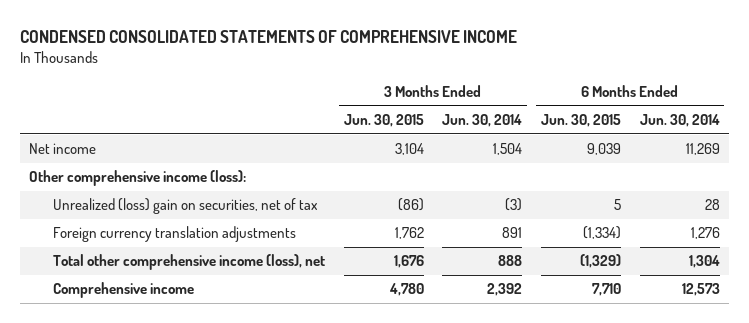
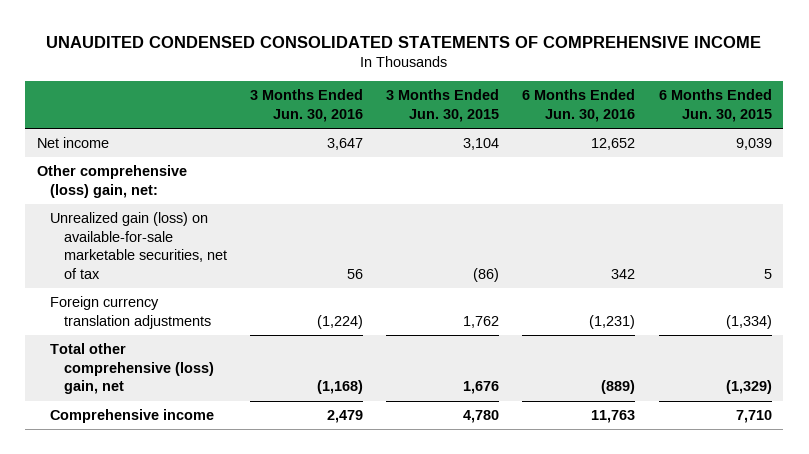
[20,30,518,44] CONDENSED CONSOLIDATED STATEMENTS OF COMPREHENSIVE INCOME -> [46,35,762,48] UNAUDITED CONDENSED CONSOLIDATED STATEMENTS OF COMPREHENSIVE INCOME
[442,114,523,128] Jun. 30, 2014 -> none
[639,114,720,128] Jun. 30, 2014 -> none
none -> [249,89,363,122] 3 Months Ended Jun. 30, 2016
none -> [522,89,636,122] 6 Months Ended Jun. 30, 2016
[29,170,247,187] Other comprehensive income (loss): -> [37,165,188,198] Other comprehensive (loss) gain, net:
[53,198,319,215] Unrealized (loss) gain on securities, net of tax -> [50,212,227,279] Unrealized gain (loss) on available-for-sale marketable securities, net of tax
[53,254,326,271] Total other comprehensive income (loss), net -> [50,343,214,395] Total other comprehensive (loss) gain, net

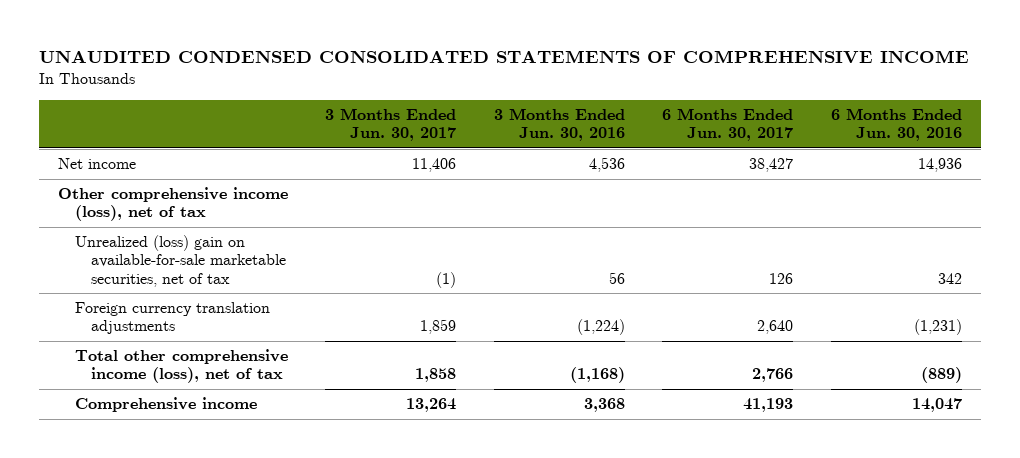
[386,89,500,122] 3 Months Ended Jun. 30, 2015 -> none
[658,89,772,122] 6 Months Ended Jun. 30, 2015 -> none
none -> [325,108,457,142] 3 Months Ended Jun. 30, 2017
none -> [662,108,794,142] 6 Months Ended Jun. 30, 2017
[326,138,363,151] 3,647 -> [588,157,625,173] 4,536
[591,138,636,151] 12,652 -> [917,158,962,173] 14,936
[37,165,188,198] Other comprehensive (loss) gain, net: -> [57,187,288,222] Other comprehensive income (loss), net of tax
[50,212,227,279] Unrealized gain (loss) on available-for-sale marketable securities, net of tax -> [74,235,287,287] Unrealized (loss) gain on available-for-sale marketable securities, net of tax
[50,343,214,395] Total other comprehensive (loss) gain, net -> [74,349,288,384] Total other comprehensive income (loss), net of tax
[326,410,363,424] 2,479 -> [583,398,625,413] 3,368
[591,410,636,424] 11,763 -> [911,398,962,413] 14,047

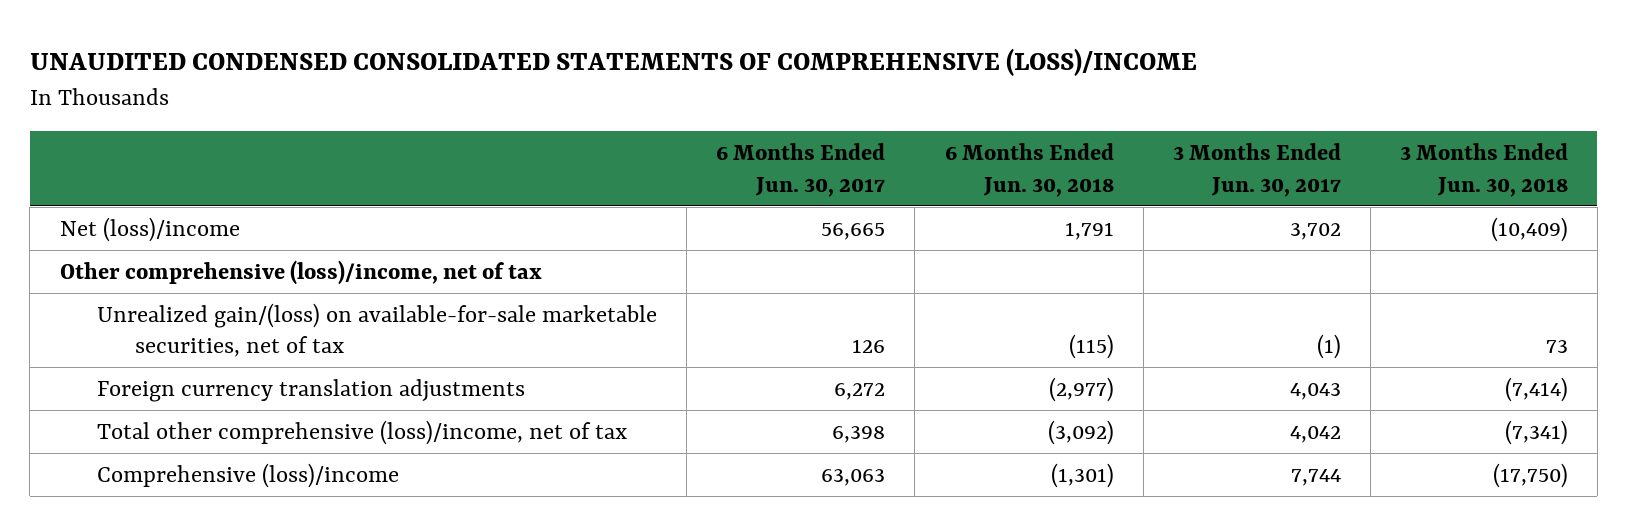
[39,50,970,64] UNAUDITED CONDENSED CONSOLIDATED STATEMENTS OF COMPREHENSIVE INCOME -> [29,48,1197,77] UNAUDITED CONDENSED CONSOLIDATED STATEMENTS OF COMPREHENSIVE (LOSS)/INCOME
[493,108,625,142] 3 Months Ended Jun. 30, 2016 -> none
[830,108,962,142] 6 Months Ended Jun. 30, 2016 -> none
none -> [944,143,1114,197] 6 Months Ended Jun. 30, 2018
none -> [1399,143,1568,197] 3 Months Ended Jun. 30, 2018
[57,158,136,170] Net income -> [59,216,240,242] Net (loss)/income
[412,158,457,173] 11,406 -> [1289,222,1341,240] 3,702
[749,158,794,173] 38,427 -> [821,222,886,240] 56,665
[57,187,288,222] Other comprehensive income (loss), net of tax -> [59,259,542,285] Other comprehensive (loss)/income, net of tax
[74,235,287,287] Unrealized (loss) gain on available-for-sale marketable securities, net of tax -> [97,302,658,358] Unrealized gain/(loss) on available-for-sale marketable securities, net of tax
[420,319,457,335] 1,859 -> [1289,382,1341,400] 4,043
[757,320,794,335] 2,640 -> [834,382,886,400] 6,272
[74,349,288,384] Total other comprehensive income (loss), net of tax -> [97,419,628,445] Total other comprehensive (loss)/income, net of tax
[415,368,457,383] 1,858 -> [1289,425,1341,443] 4,042
[752,368,794,383] 2,766 -> [832,425,886,443] 6,398
[74,397,257,413] Comprehensive income -> [97,462,400,488] Comprehensive (loss)/income
[406,398,457,413] 13,264 -> [1290,468,1341,486] 7,744
[743,398,794,413] 41,193 -> [821,468,886,486] 63,063

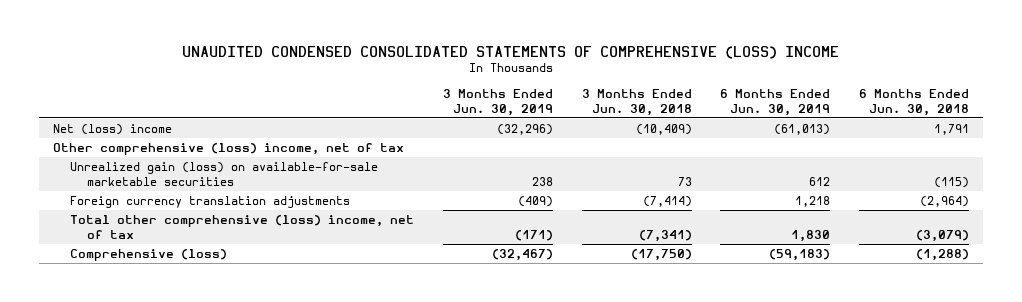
[29,48,1197,77] UNAUDITED CONDENSED CONSOLIDATED STATEMENTS OF COMPREHENSIVE (LOSS)/INCOME -> [182,45,840,59] UNAUDITED CONDENSED CONSOLIDATED STATEMENTS OF COMPREHENSIVE (LOSS) INCOME
[716,143,886,197] 6 Months Ended Jun. 30, 2017 -> none
[1172,143,1341,197] 3 Months Ended Jun. 30, 2017 -> none
none -> [442,88,553,116] 3 Months Ended Jun. 30, 2019
none -> [720,88,831,116] 6 Months Ended Jun. 30, 2019
[59,216,240,242] Net (loss)/income -> [53,123,173,135] Net (loss) income
[59,259,542,285] Other comprehensive (loss)/income, net of tax -> [53,142,405,155] Other comprehensive (loss) income, net of tax
[97,302,658,358] Unrealized gain/(loss) on available-for-sale marketable securities, net of tax -> [70,161,379,186] Unrealized gain (loss) on available-for-sale marketable securities
[1048,376,1114,402] (2,977) -> [919,195,969,207] (2,964)
[97,419,628,445] Total other comprehensive (loss)/income, net of tax -> [70,214,415,239] Total other comprehensive (loss) income, net of tax
[1047,419,1114,445] (3,092) -> [915,229,969,242] (3,079)
[97,462,400,488] Comprehensive (loss)/income -> [70,248,228,261] Comprehensive (loss)
[1050,462,1114,488] (1,301) -> [915,248,969,261] (1,288)

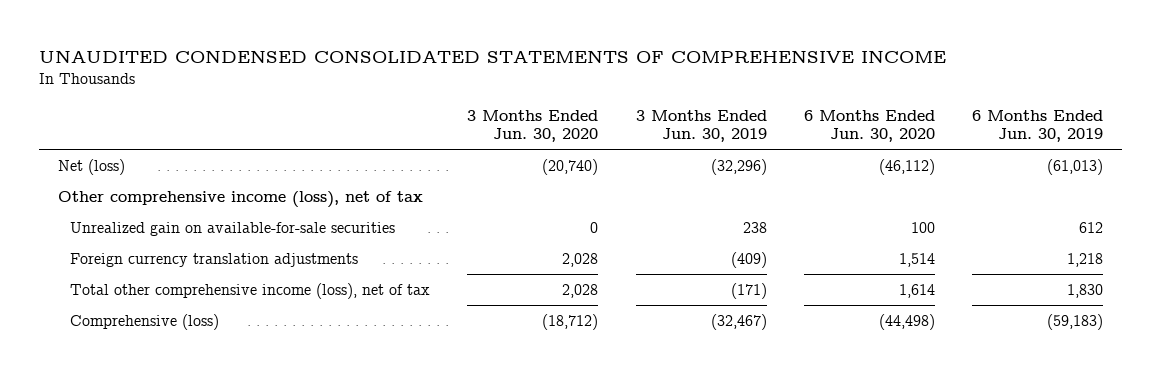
[182,45,840,59] UNAUDITED CONDENSED CONSOLIDATED STATEMENTS OF COMPREHENSIVE (LOSS) INCOME -> [39,50,947,64] UNAUDITED CONDENSED CONSOLIDATED STATEMENTS OF COMPREHENSIVE INCOME
[581,88,692,116] 3 Months Ended Jun. 30, 2018 -> none
[858,88,969,116] 6 Months Ended Jun. 30, 2018 -> none
none -> [467,109,599,143] 3 Months Ended Jun. 30, 2020
none -> [804,109,936,143] 6 Months Ended Jun. 30, 2020
[53,123,173,135] Net (loss) income -> [57,158,125,175] Net (loss)
[53,142,405,155] Other comprehensive (loss) income, net of tax -> [57,190,423,208] Other comprehensive income (loss), net of tax
[70,161,379,186] Unrealized gain (loss) on available-for-sale marketable securities -> [70,221,396,236] Unrealized gain on available-for-sale securities
[70,214,415,239] Total other comprehensive (loss) income, net of tax -> [70,282,431,299] Total other comprehensive income (loss), net of tax

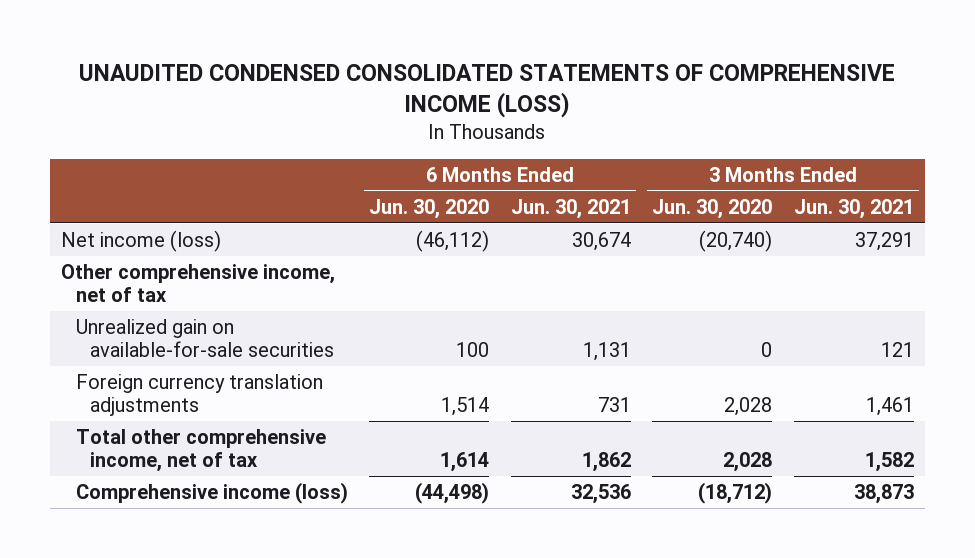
[39,50,947,64] UNAUDITED CONDENSED CONSOLIDATED STATEMENTS OF COMPREHENSIVE INCOME -> [79,64,896,119] UNAUDITED CONDENSED CONSOLIDATED STATEMENTS OF COMPREHENSIVE INCOME (LOSS)
[635,109,767,143] 3 Months Ended Jun. 30, 2019 -> none
[972,109,1104,143] 6 Months Ended Jun. 30, 2019 -> none
none -> [510,198,631,219] Jun. 30, 2021
none -> [793,198,914,219] Jun. 30, 2021
[57,158,125,175] Net (loss) -> [61,229,222,252] Net income (loss)
[57,190,423,208] Other comprehensive income (loss), net of tax -> [61,263,336,303] Other comprehensive income, net of tax
[70,282,431,299] Total other comprehensive income (loss), net of tax -> [75,428,326,473] Total other comprehensive income, net of tax
[70,313,220,330] Comprehensive (loss) -> [75,481,348,504] Comprehensive income (loss)

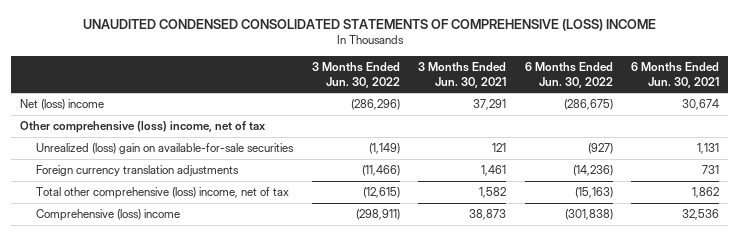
[79,64,896,119] UNAUDITED CONDENSED CONSOLIDATED STATEMENTS OF COMPREHENSIVE INCOME (LOSS) -> [82,18,656,31] UNAUDITED CONDENSED CONSOLIDATED STATEMENTS OF COMPREHENSIVE (LOSS) INCOME
[369,198,490,219] Jun. 30, 2020 -> none
[652,198,773,219] Jun. 30, 2020 -> none
none -> [311,61,400,88] 3 Months Ended Jun. 30, 2022
none -> [524,61,613,88] 6 Months Ended Jun. 30, 2022
[61,229,222,252] Net income (loss) -> [19,99,104,111] Net (loss) income
[61,263,336,303] Other comprehensive income, net of tax -> [19,121,265,134] Other comprehensive (loss) income, net of tax
[75,318,335,358] Unrealized gain on available-for-sale securities -> [36,143,295,155] Unrealized (loss) gain on available-for-sale securities
[75,428,326,473] Total other comprehensive income, net of tax -> [36,187,290,200] Total other comprehensive (loss) income, net of tax
[75,481,348,504] Comprehensive income (loss) -> [36,209,181,222] Comprehensive (loss) income

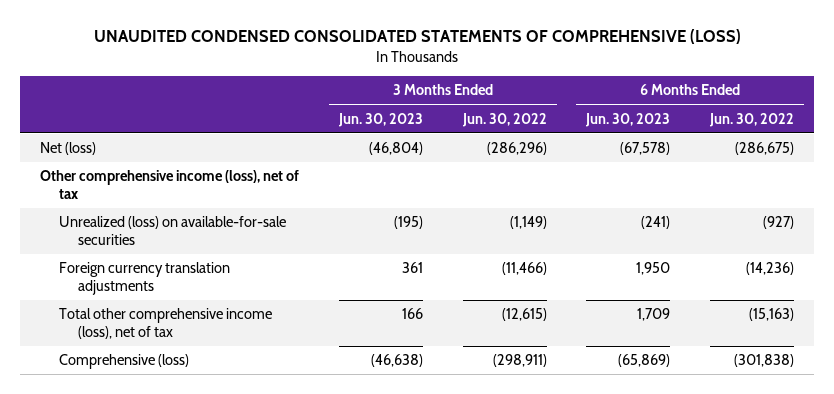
[82,18,656,31] UNAUDITED CONDENSED CONSOLIDATED STATEMENTS OF COMPREHENSIVE (LOSS) INCOME -> [94,29,742,45] UNAUDITED CONDENSED CONSOLIDATED STATEMENTS OF COMPREHENSIVE (LOSS)
[418,61,507,88] 3 Months Ended Jun. 30, 2021 -> none
[631,61,720,88] 6 Months Ended Jun. 30, 2021 -> none
none -> [337,112,423,127] Jun. 30, 2023
none -> [585,112,671,127] Jun. 30, 2023
[19,99,104,111] Net (loss) income -> [39,142,96,156] Net (loss)
[19,121,265,134] Other comprehensive (loss) income, net of tax -> [39,170,299,199] Other comprehensive income (loss), net of tax
[36,143,295,155] Unrealized (loss) gain on available-for-sale securities -> [59,216,287,245] Unrealized (loss) on available-for-sale securities
[36,187,290,200] Total other comprehensive (loss) income, net of tax -> [59,308,273,339] Total other comprehensive income (loss), net of tax
[36,209,181,222] Comprehensive (loss) income -> [59,354,190,370] Comprehensive (loss)

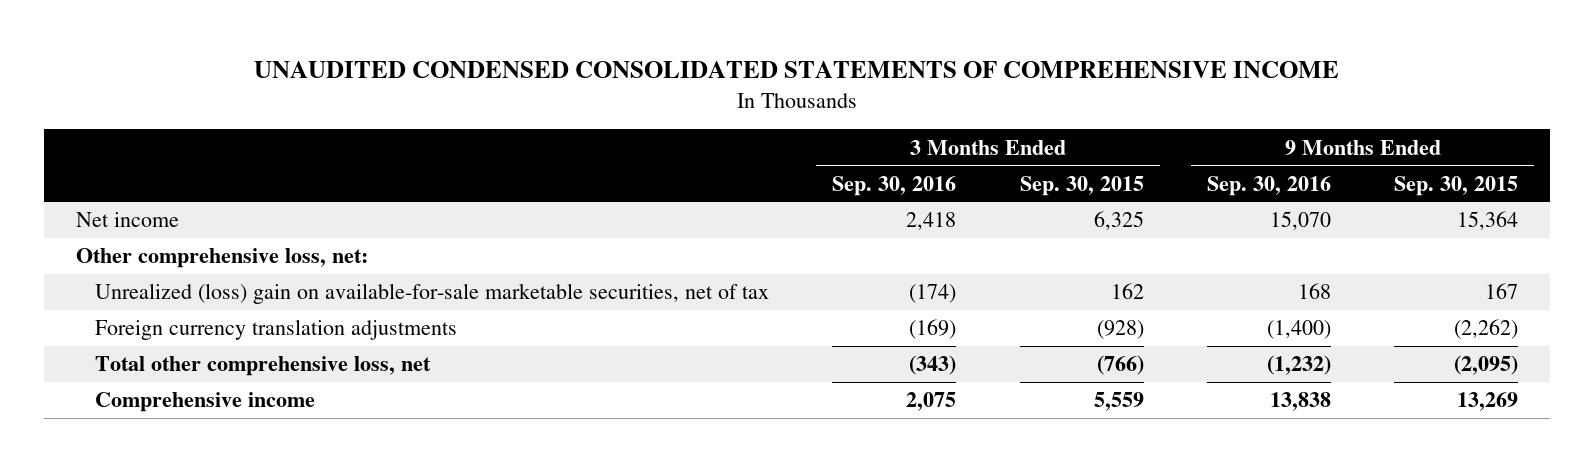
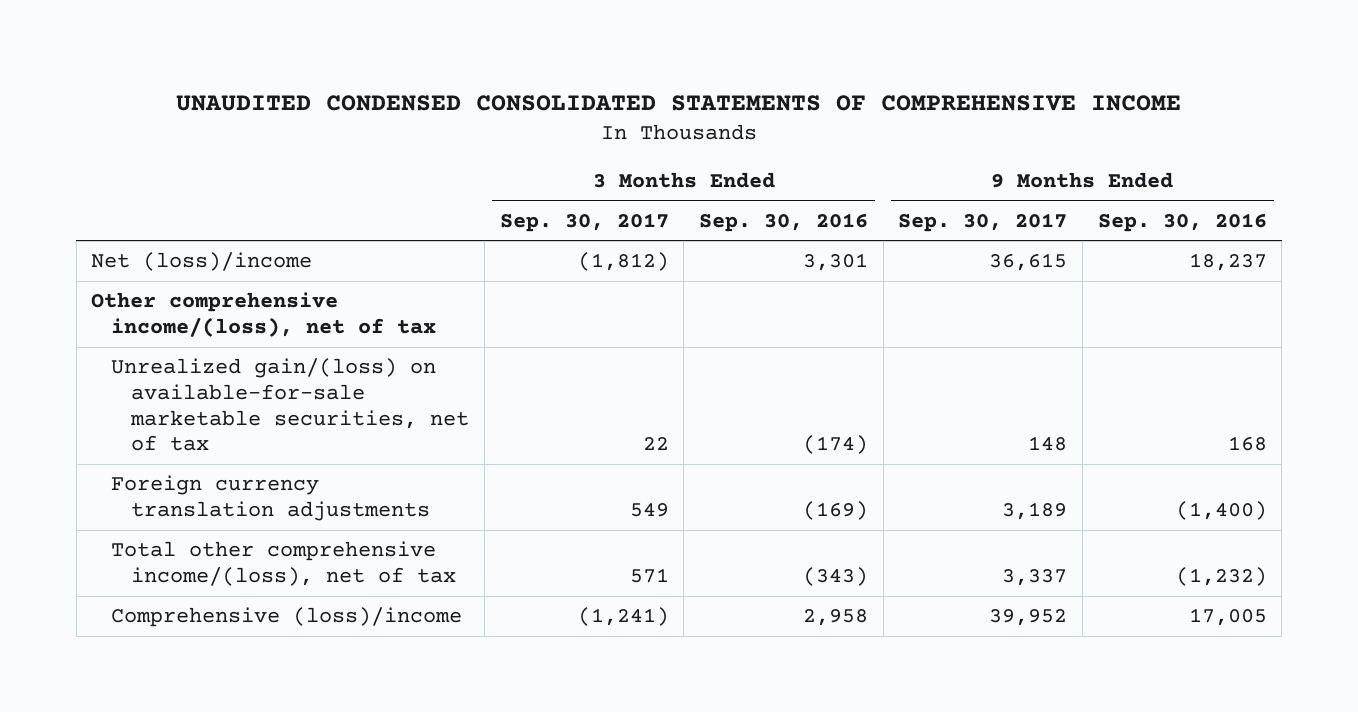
[1019,175,1144,196] Sep. 30, 2015 -> none
[1394,175,1519,196] Sep. 30, 2015 -> none
none -> [499,212,669,232] Sep. 30, 2017
none -> [898,212,1068,232] Sep. 30, 2017
[76,212,180,228] Net income -> [91,252,313,272] Net (loss)/income
[906,212,957,231] 2,418 -> [802,253,868,272] 3,301
[1270,211,1332,231] 15,070 -> [1188,253,1267,272] 18,237
[76,248,369,269] Other comprehensive loss, net: -> [91,292,437,337] Other comprehensive income/(loss), net of tax
[94,283,769,305] Unrealized (loss) gain on available-for-sale marketable securities, net of tax -> [111,358,470,452] Unrealized gain/(loss) on available-for-sale marketable securities, net of tax
[94,356,431,377] Total other comprehensive loss, net -> [111,541,457,586] Total other comprehensive income/(loss), net of tax
[94,392,315,413] Comprehensive income -> [111,607,463,628] Comprehensive (loss)/income
[906,392,957,412] 2,075 -> [802,609,868,627] 2,958
[1270,392,1332,412] 13,838 -> [1188,608,1267,627] 17,005

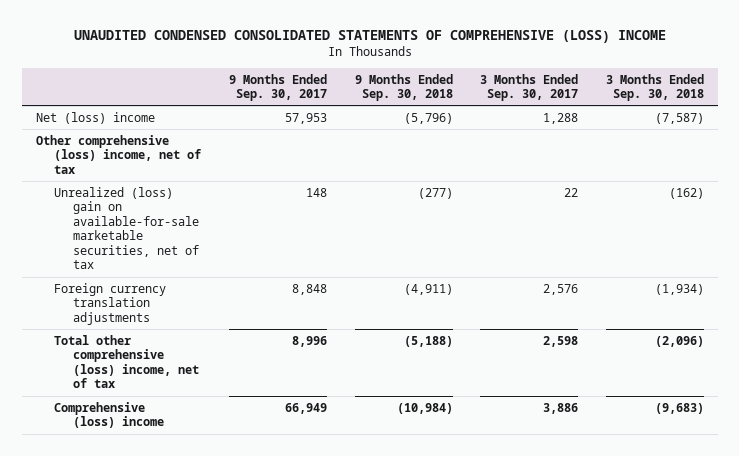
[175,94,1181,111] UNAUDITED CONDENSED CONSOLIDATED STATEMENTS OF COMPREHENSIVE INCOME -> [73,30,666,44] UNAUDITED CONDENSED CONSOLIDATED STATEMENTS OF COMPREHENSIVE (LOSS) INCOME
[698,212,868,232] Sep. 30, 2016 -> none
[1097,212,1267,232] Sep. 30, 2016 -> none
none -> [354,73,453,102] 9 Months Ended Sep. 30, 2018
none -> [605,73,704,102] 3 Months Ended Sep. 30, 2018
[91,252,313,272] Net (loss)/income -> [35,111,155,124] Net (loss) income
[577,252,669,272] (1,812) -> [543,112,579,124] 1,288
[989,253,1068,272] 36,615 -> [284,112,327,124] 57,953
[91,292,437,337] Other comprehensive income/(loss), net of tax -> [35,134,202,174] Other comprehensive (loss) income, net of tax
[111,358,470,452] Unrealized gain/(loss) on available-for-sale marketable securities, net of tax -> [54,186,200,270] Unrealized (loss) gain on available-for-sale marketable securities, net of tax
[629,502,669,517] 549 -> [543,283,579,295] 2,576
[1002,501,1068,520] 3,189 -> [291,283,327,295] 8,848
[111,541,457,586] Total other comprehensive income/(loss), net of tax -> [54,334,200,389] Total other comprehensive (loss) income, net of tax
[629,567,669,583] 571 -> [543,335,579,347] 2,598
[1002,568,1068,586] 3,337 -> [291,335,327,347] 8,996
[111,607,463,628] Comprehensive (loss)/income -> [54,401,165,429] Comprehensive (loss) income
[577,607,669,627] (1,241) -> [543,402,579,414] 3,886
[989,609,1068,627] 39,952 -> [284,402,327,414] 66,949

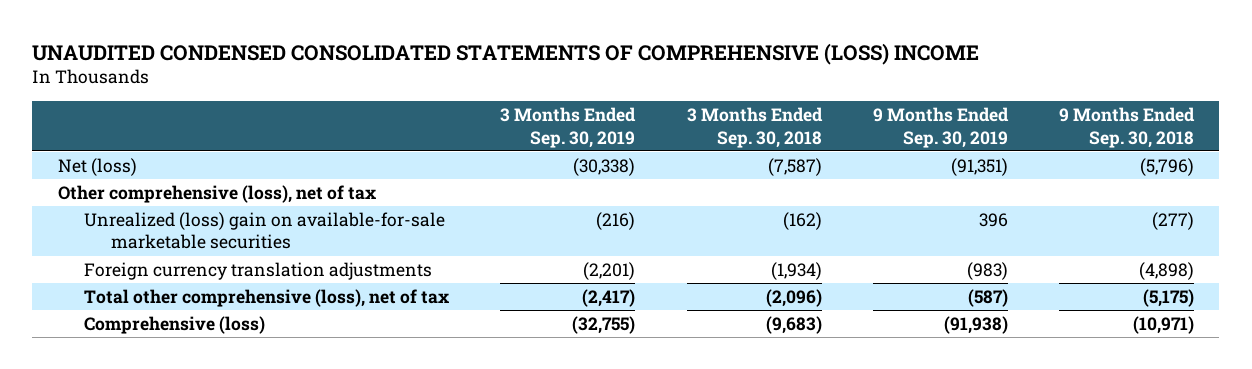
[228,73,327,102] 9 Months Ended Sep. 30, 2017 -> none
[480,73,579,102] 3 Months Ended Sep. 30, 2017 -> none
none -> [500,107,637,148] 3 Months Ended Sep. 30, 2019
none -> [872,107,1009,148] 9 Months Ended Sep. 30, 2019
[35,111,155,124] Net (loss) income -> [57,158,137,177] Net (loss)
[35,134,202,174] Other comprehensive (loss) income, net of tax -> [57,185,376,204] Other comprehensive (loss), net of tax
[54,186,200,270] Unrealized (loss) gain on available-for-sale marketable securities, net of tax -> [84,212,446,250] Unrealized (loss) gain on available-for-sale marketable securities
[403,283,453,295] (4,911) -> [1138,262,1194,281] (4,898)
[54,334,200,389] Total other comprehensive (loss) income, net of tax -> [84,289,450,308] Total other comprehensive (loss), net of tax
[403,335,453,347] (5,188) -> [1142,289,1194,308] (5,175)
[54,401,165,429] Comprehensive (loss) income -> [84,316,266,335] Comprehensive (loss)
[396,402,453,414] (10,984) -> [1132,316,1194,335] (10,971)

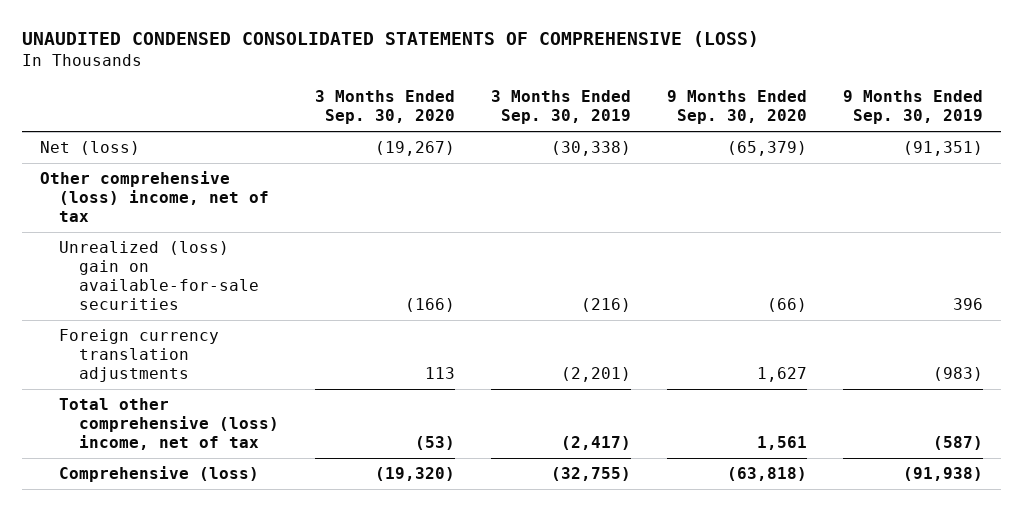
[32,42,980,65] UNAUDITED CONDENSED CONSOLIDATED STATEMENTS OF COMPREHENSIVE (LOSS) INCOME -> [21,31,759,48] UNAUDITED CONDENSED CONSOLIDATED STATEMENTS OF COMPREHENSIVE (LOSS)
[686,107,823,148] 3 Months Ended Sep. 30, 2018 -> none
[1058,107,1195,148] 9 Months Ended Sep. 30, 2018 -> none
none -> [315,90,456,125] 3 Months Ended Sep. 30, 2020
none -> [667,90,808,125] 9 Months Ended Sep. 30, 2020
[57,185,376,204] Other comprehensive (loss), net of tax -> [39,171,270,223] Other comprehensive (loss) income, net of tax
[84,212,446,250] Unrealized (loss) gain on available-for-sale marketable securities -> [59,241,260,311] Unrealized (loss) gain on available-for-sale securities
[84,289,450,308] Total other comprehensive (loss), net of tax -> [59,398,280,451] Total other comprehensive (loss) income, net of tax

